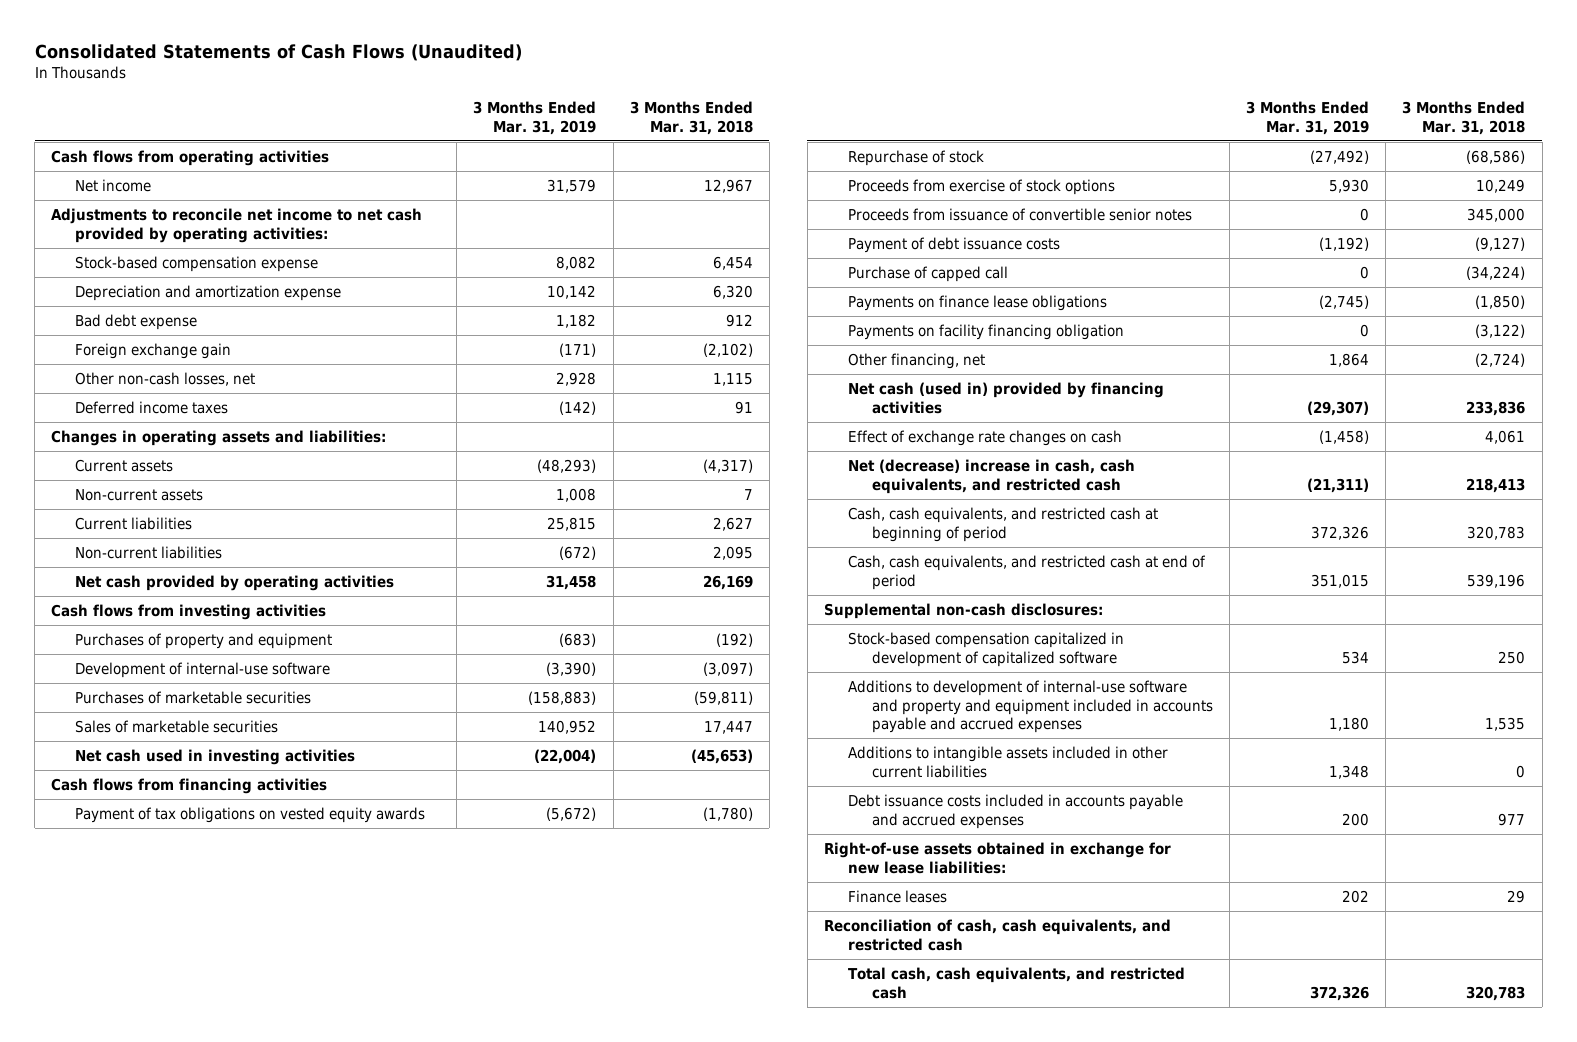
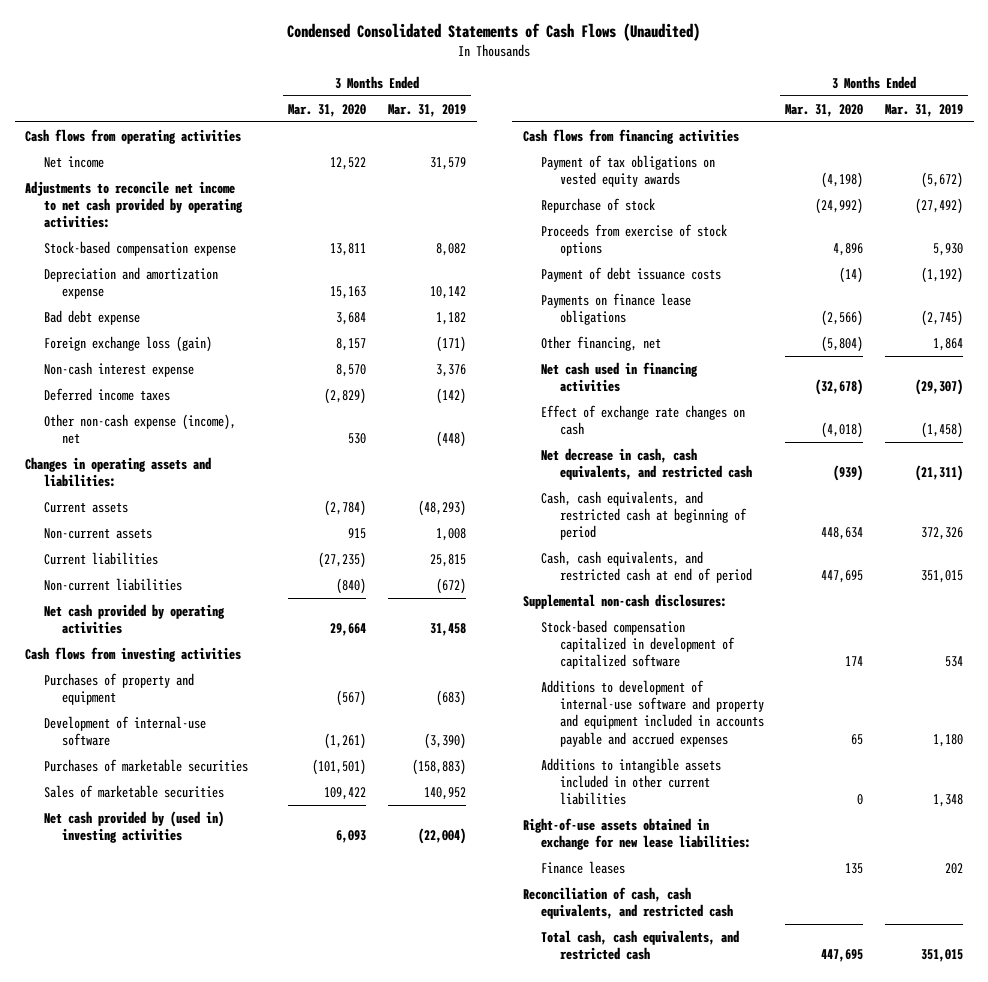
[34,43,522,61] Consolidated Statements of Cash Flows (Unaudited) -> [287,22,701,41] Condensed Consolidated Statements of Cash Flows (Unaudited)
[629,101,753,135] 3 Months Ended Mar. 31, 2018 -> none
none -> [287,103,366,117] Mar. 31, 2020
[75,371,256,386] Other non-cash losses, net -> none
[75,342,232,359] Foreign exchange gain -> [43,335,212,352] Foreign exchange loss (gain)
none -> [43,361,194,377] Non-cash interest expense
none -> [43,413,236,445] Other non-cash expense (income), net
[75,748,356,765] Net cash used in investing activities -> [43,810,224,844] Net cash provided by (used in) investing activities
[847,207,1192,221] Proceeds from issuance of convertible senior notes -> none
[847,265,1008,282] Purchase of capped call -> none
[847,323,1124,340] Payments on facility financing obligation -> none
[847,381,1164,414] Net cash (used in) provided by financing activities -> [541,361,699,393] Net cash used in financing activities
[847,458,1135,494] Net (decrease) increase in cash, cash equivalents, and restricted cash -> [541,447,752,481] Net decrease in cash, cash equivalents, and restricted cash
[847,793,1183,829] Debt issuance costs included in accounts payable and accrued expenses -> none
[1309,985,1369,1001] 372,326 -> [920,949,963,963] 351,015

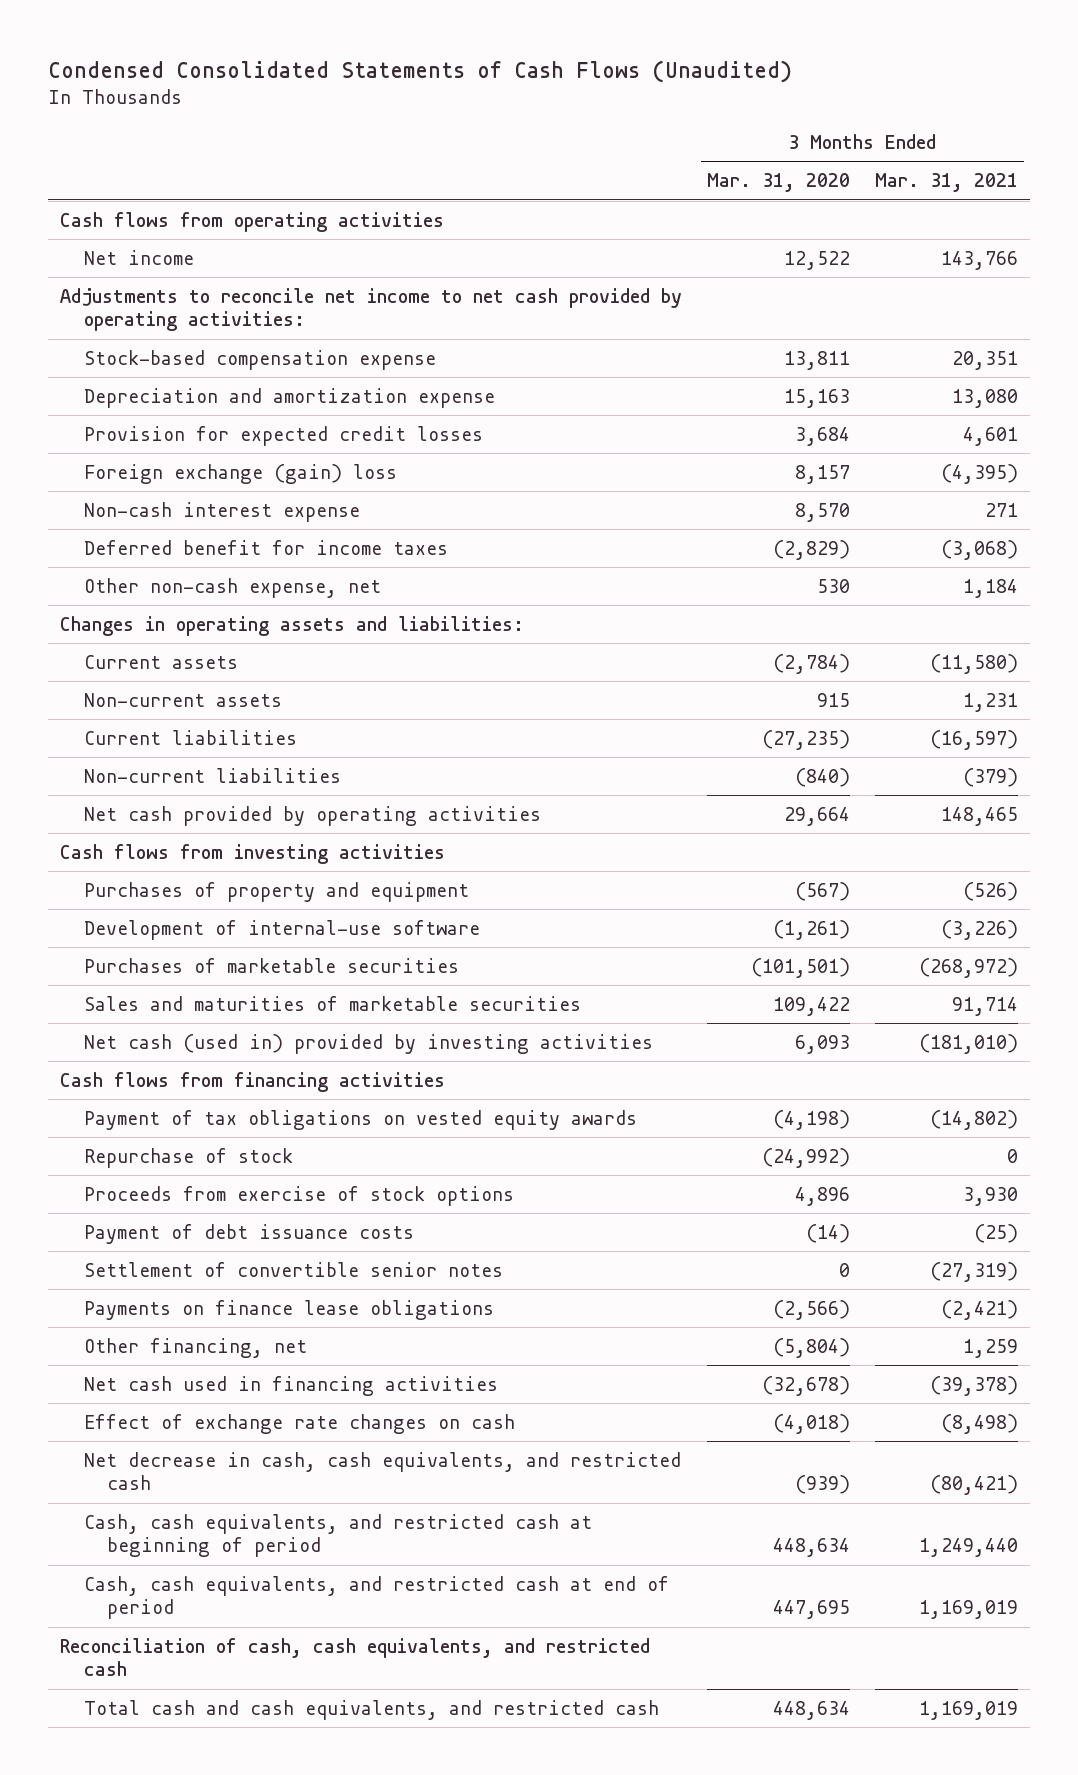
[387,103,466,117] Mar. 31, 2019 -> none
none -> [874,173,1018,193] Mar. 31, 2021
[43,309,140,325] Bad debt expense -> [83,425,483,446] Provision for expected credit losses
[43,335,212,352] Foreign exchange loss (gain) -> [83,463,397,484] Foreign exchange (gain) loss
[43,387,170,401] Deferred income taxes -> [83,539,448,555] Deferred benefit for income taxes
[43,413,236,445] Other non-cash expense (income), net -> [83,577,381,598] Other non-cash expense, net
[43,784,224,798] Sales of marketable securities -> [83,995,581,1011] Sales and maturities of marketable securities
[43,810,224,844] Net cash provided by (used in) investing activities -> [83,1033,653,1054] Net cash (used in) provided by investing activities
none -> [83,1261,503,1277] Settlement of convertible senior notes
[522,593,727,609] Supplemental non-cash disclosures: -> none
[541,619,735,670] Stock-based compensation capitalized in development of capitalized software -> none
[541,679,764,747] Additions to development of internal-use software and property and equipment included in accounts payable and accrued expenses -> none
[541,757,722,806] Additions to intangible assets included in other current liabilities -> none
[522,817,752,851] Right-of-use assets obtained in exchange for new lease liabilities: -> none
[541,860,626,874] Finance leases -> none
[541,929,740,961] Total cash, cash equivalents, and restricted cash -> [83,1699,659,1720] Total cash and cash equivalents, and restricted cash
[821,949,864,963] 447,695 -> [773,1700,851,1720] 448,634

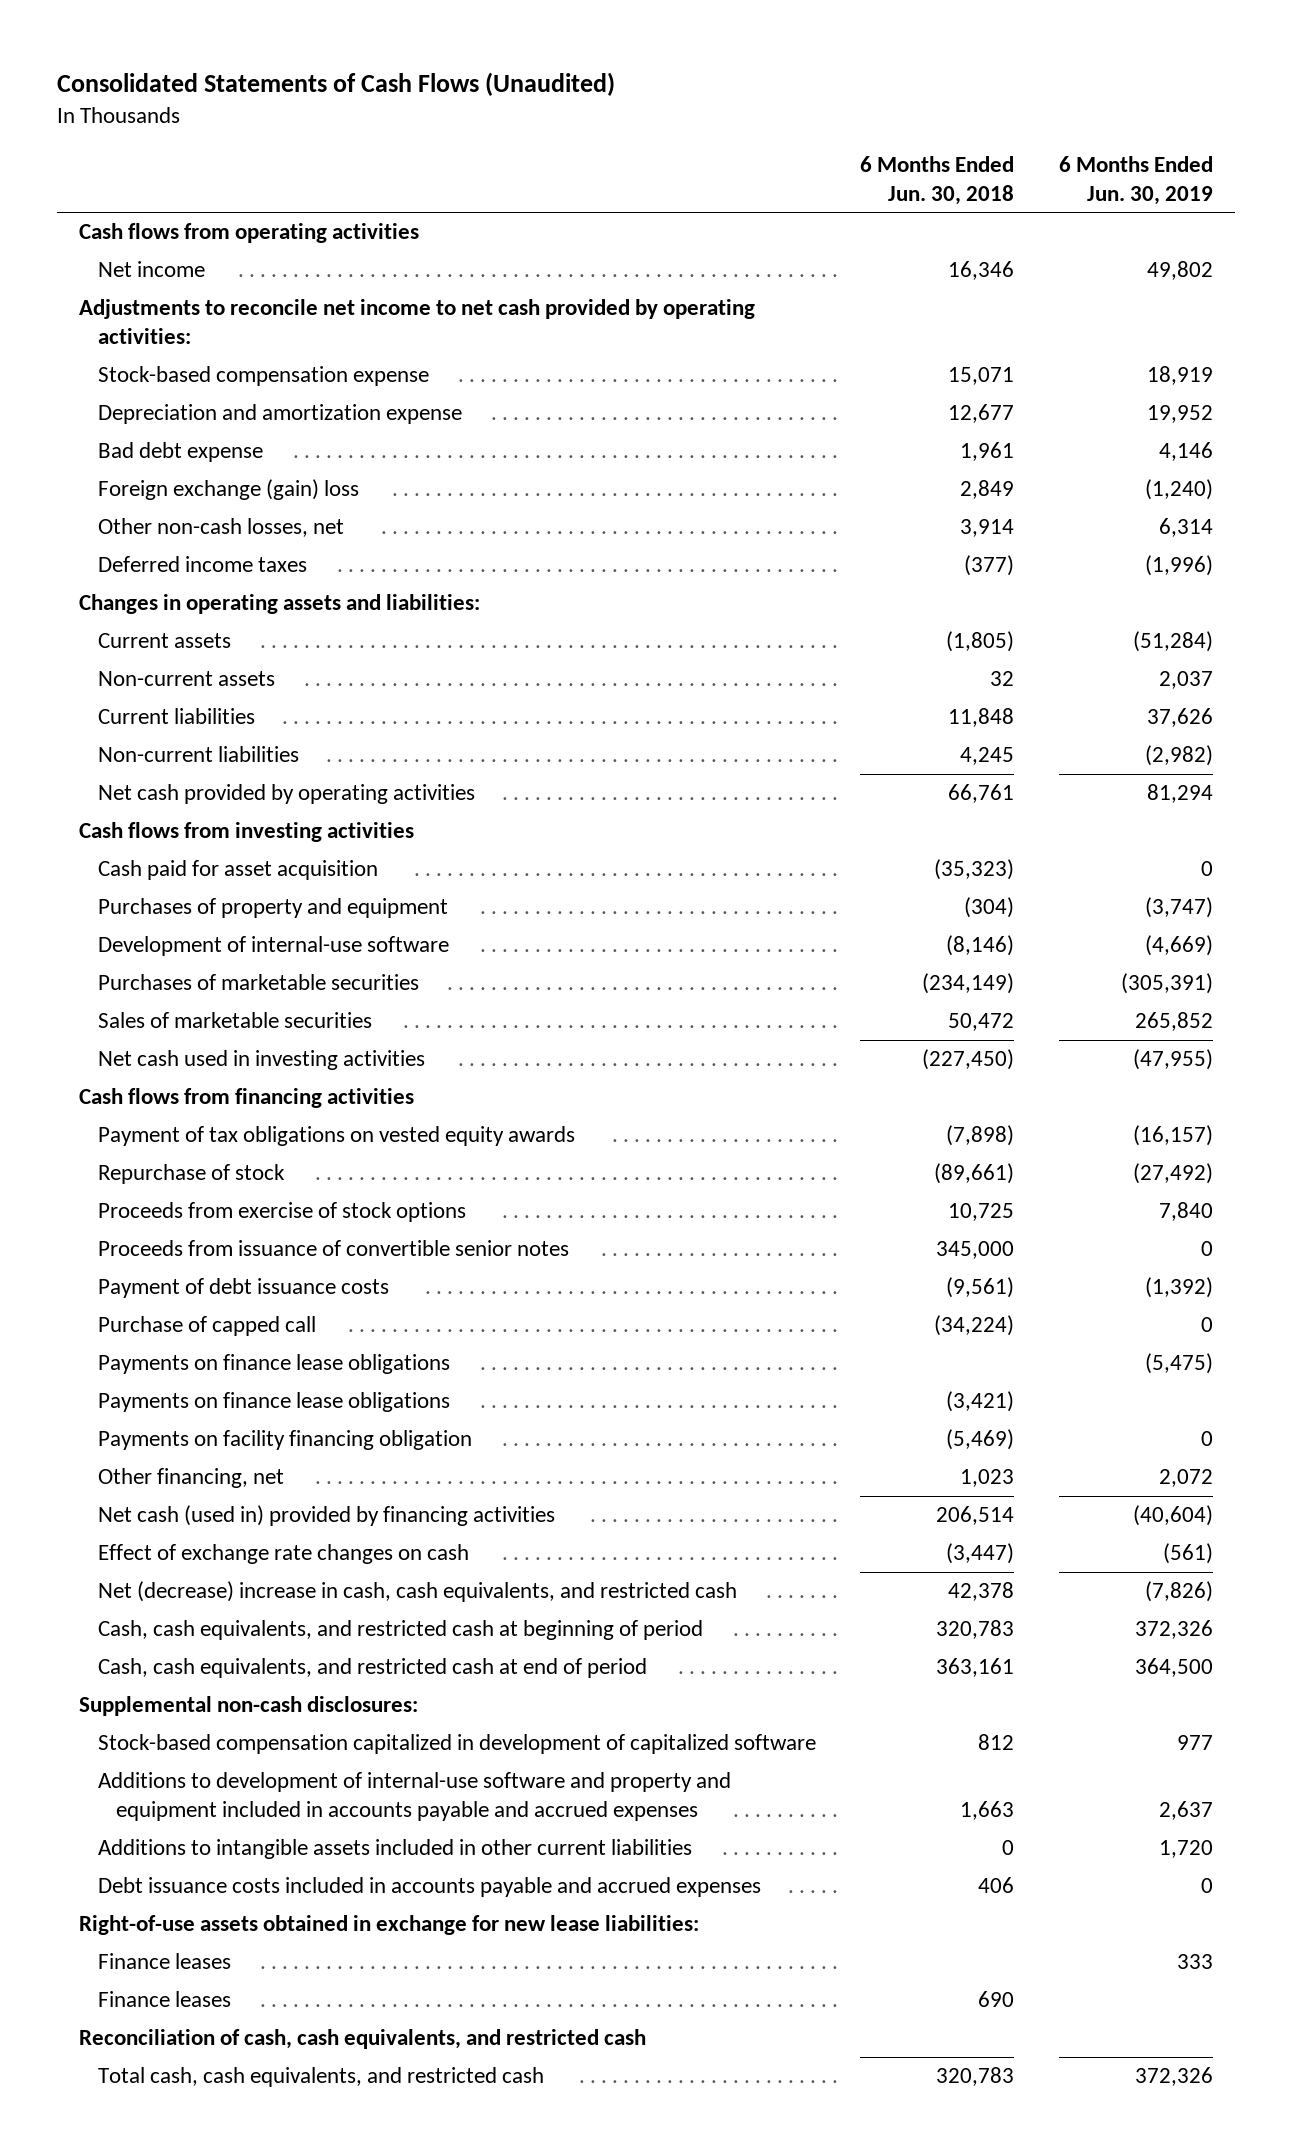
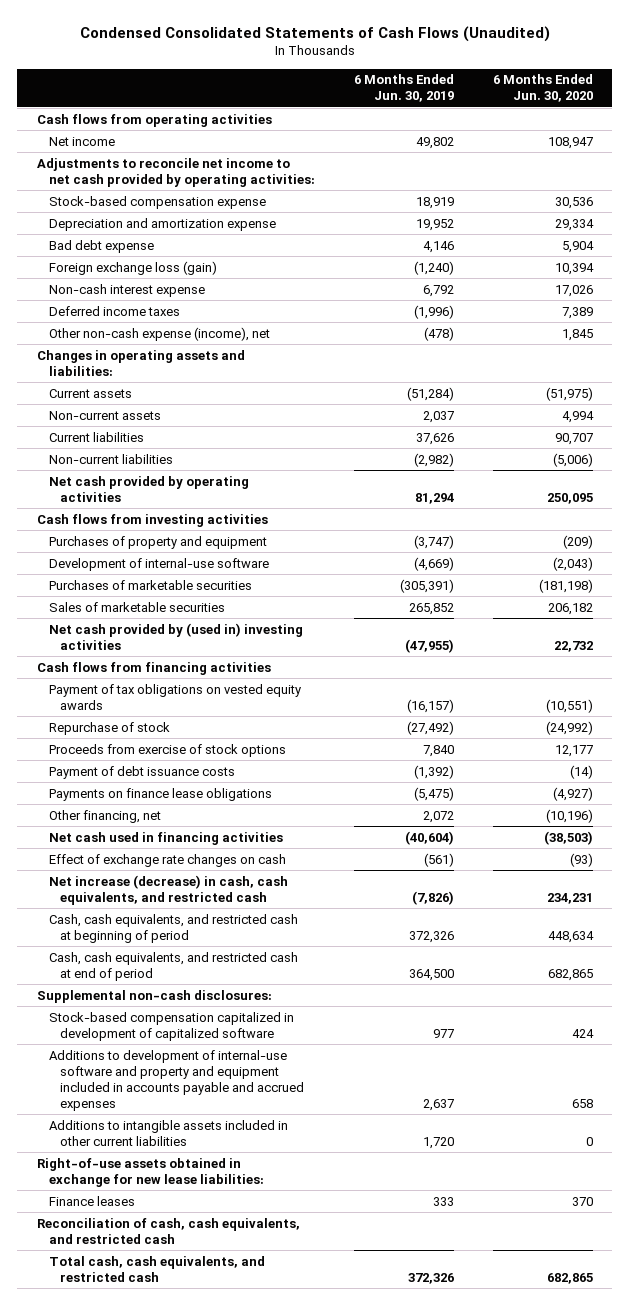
[57,72,616,97] Consolidated Statements of Cash Flows (Unaudited) -> [79,25,550,42] Condensed Consolidated Statements of Cash Flows (Unaudited)
[860,156,1015,205] 6 Months Ended Jun. 30, 2018 -> none
none -> [492,74,593,103] 6 Months Ended Jun. 30, 2020
[97,518,344,538] Other non-cash losses, net -> none
[97,479,359,501] Foreign exchange (gain) loss -> [48,260,217,275] Foreign exchange loss (gain)
none -> [48,283,205,297] Non-cash interest expense
none -> [48,326,270,341] Other non-cash expense (income), net
[97,860,378,881] Cash paid for asset acquisition -> none
[97,1050,425,1071] Net cash used in investing activities -> [48,622,303,650] Net cash provided by (used in) investing activities
[97,1240,569,1257] Proceeds from issuance of convertible senior notes -> none
[97,1316,316,1337] Purchase of capped call -> none
[97,1392,450,1413] Payments on finance lease obligations -> none
[97,1430,472,1451] Payments on facility financing obligation -> none
[97,1505,555,1527] Net cash (used in) provided by financing activities -> [48,831,283,845] Net cash used in financing activities
[97,1581,737,1603] Net (decrease) increase in cash, cash equivalents, and restricted cash -> [48,874,288,905] Net increase (decrease) in cash, cash equivalents, and restricted cash
[97,1877,761,1898] Debt issuance costs included in accounts payable and accrued expenses -> none
[97,1991,231,2008] Finance leases -> none

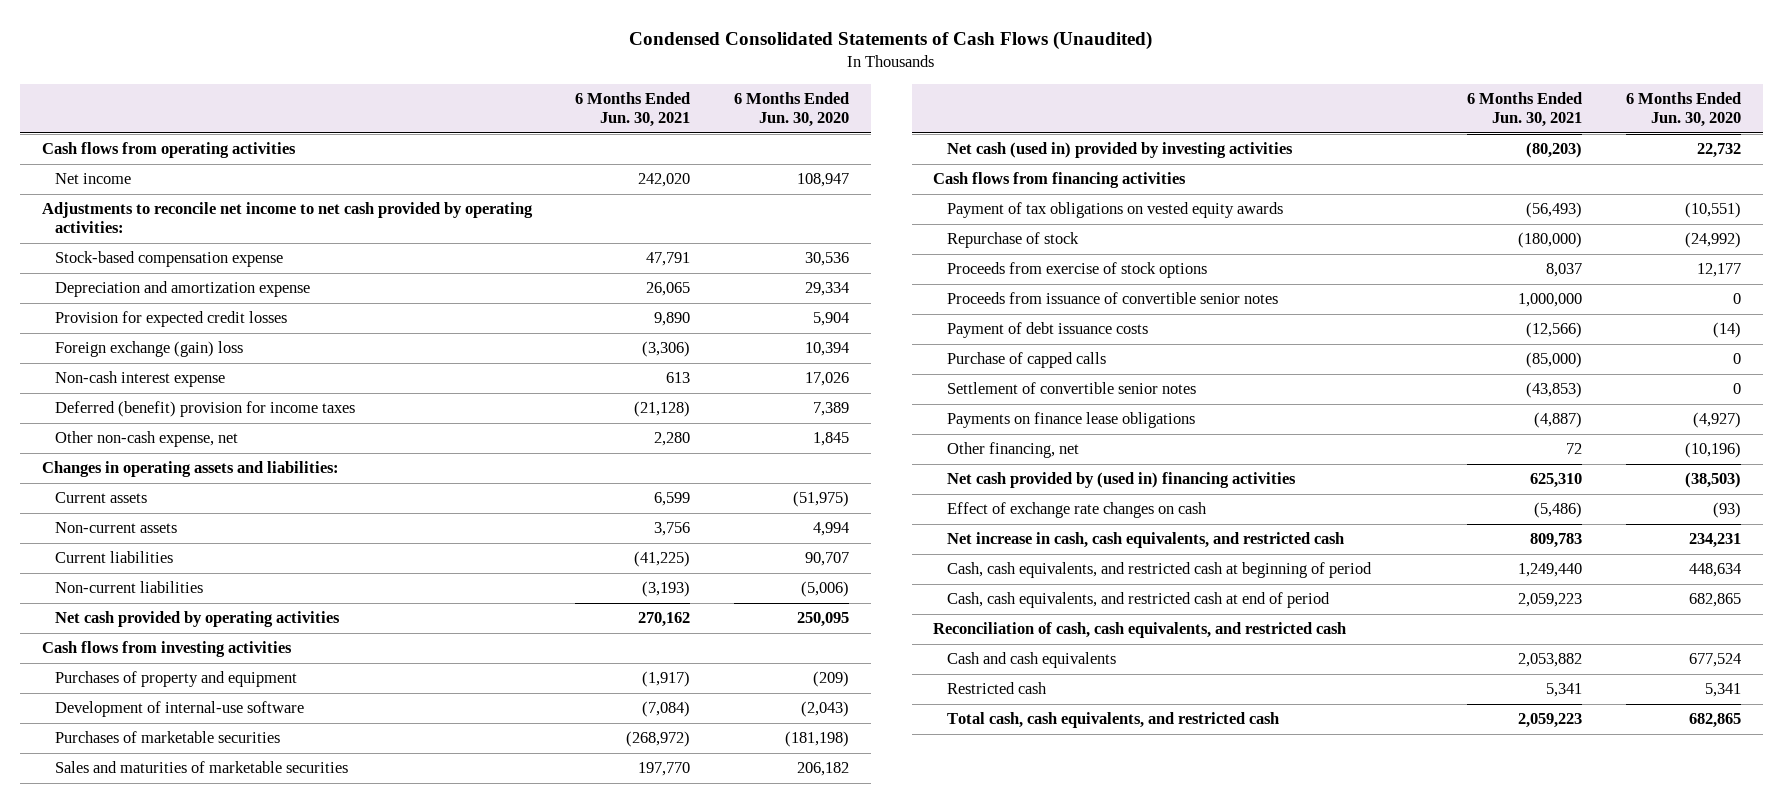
[353,74,454,103] 6 Months Ended Jun. 30, 2019 -> none
none -> [575,92,691,128] 6 Months Ended Jun. 30, 2021
[48,239,154,253] Bad debt expense -> [55,311,288,328] Provision for expected credit losses
[48,260,217,275] Foreign exchange loss (gain) -> [55,341,244,358] Foreign exchange (gain) loss
[48,305,180,316] Deferred income taxes -> [55,401,356,418] Deferred (benefit) provision for income taxes
[48,326,270,341] Other non-cash expense (income), net -> [55,431,239,448] Other non-cash expense, net
[48,601,225,612] Sales of marketable securities -> [55,761,349,774] Sales and maturities of marketable securities
[48,622,303,650] Net cash provided by (used in) investing activities -> [947,142,1294,159] Net cash (used in) provided by investing activities
none -> [947,292,1279,305] Proceeds from issuance of convertible senior notes
none -> [947,352,1107,369] Purchase of capped calls
none -> [947,382,1197,395] Settlement of convertible senior notes
[48,831,283,845] Net cash used in financing activities -> [947,472,1297,489] Net cash provided by (used in) financing activities
[48,874,288,905] Net increase (decrease) in cash, cash equivalents, and restricted cash -> [947,532,1345,549] Net increase in cash, cash equivalents, and restricted cash
[36,989,272,1003] Supplemental non-cash disclosures: -> none
[48,1011,294,1041] Stock-based compensation capitalized in development of capitalized software -> none
[48,1049,305,1111] Additions to development of internal-use software and property and equipment included in accounts payable and accrued expenses -> none
[48,1119,288,1146] Additions to intangible assets included in other current liabilities -> none
[36,1157,264,1187] Right-of-use assets obtained in exchange for new lease liabilities: -> none
[48,1195,135,1206] Finance leases -> none
none -> [947,652,1117,669] Cash and cash equivalents
none -> [947,682,1048,695] Restricted cash

